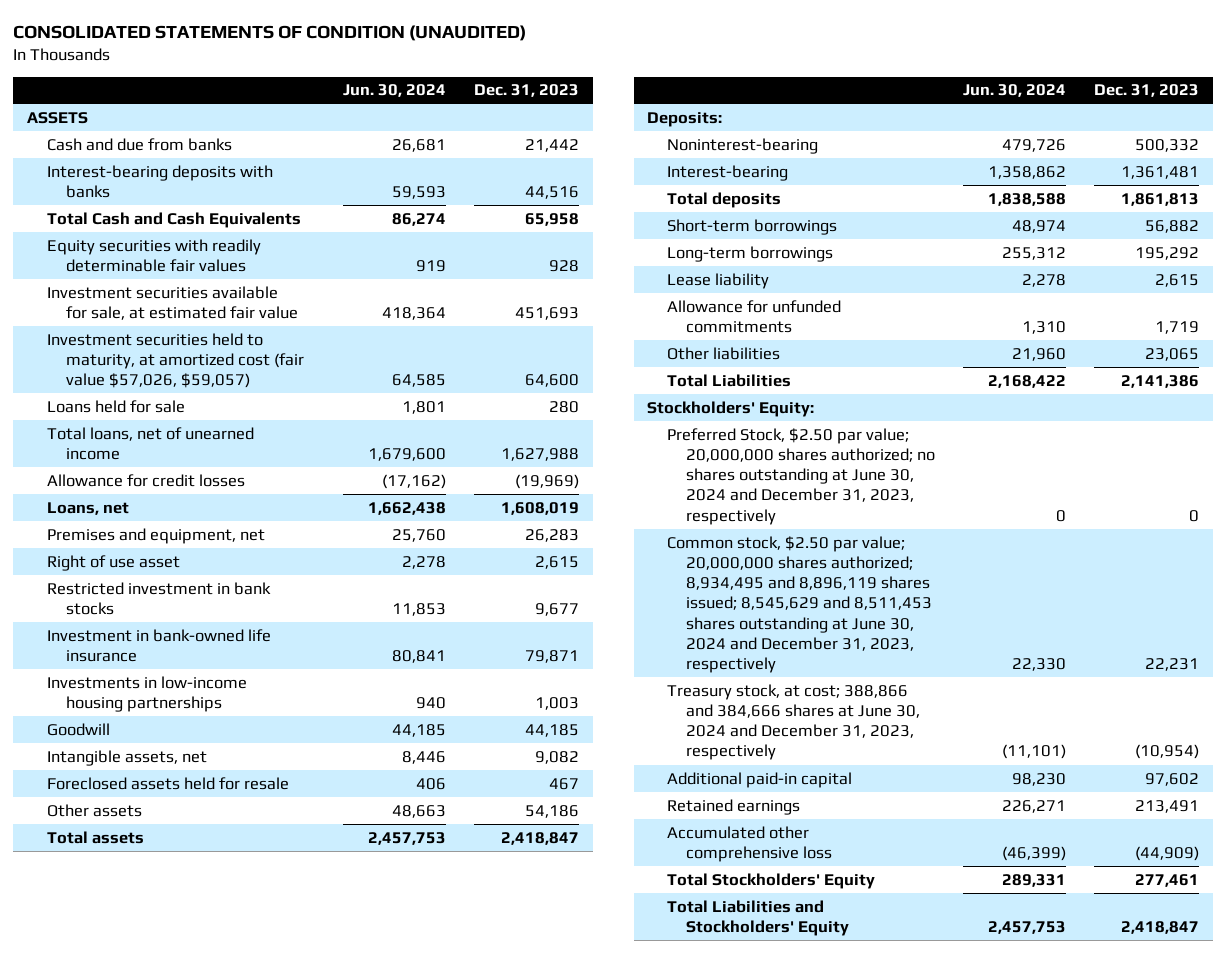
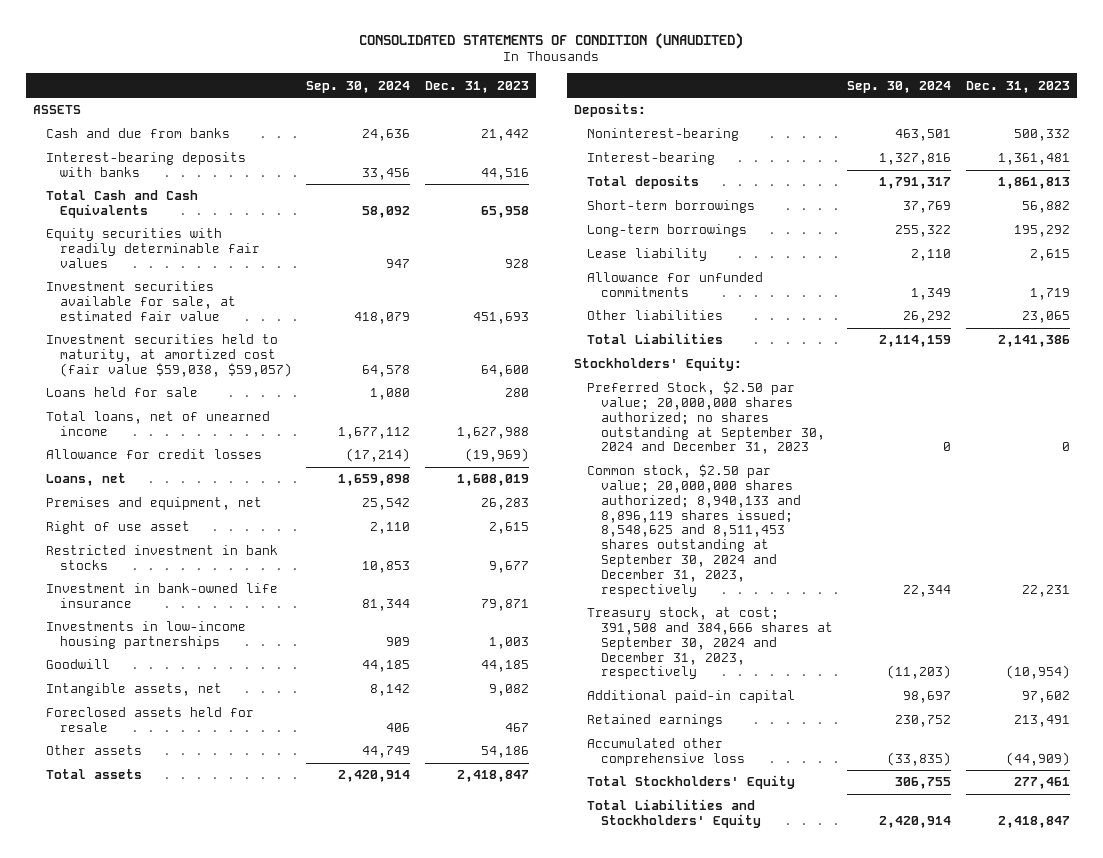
[342,84,446,98] Jun. 30, 2024 -> none
none -> [306,80,411,93] Sep. 30, 2024
[46,332,304,389] Investment securities held to maturity, at amortized cost (fair value $57,026, $59,057) -> [46,334,292,377] Investment securities held to maturity, at amortized cost (fair value $59,038, $59,057)
[666,427,936,525] Preferred Stock, $2.50 par value; 20,000,000 shares authorized; no shares outstanding at June 30, 2024 and December 31, 2023, respectively -> [587,381,826,455] Preferred Stock, $2.50 par value; 20,000,000 shares authorized; no shares outstanding at September 30, 2024 and December 31, 2023
[666,535,933,674] Common stock, $2.50 par value; 20,000,000 shares authorized; 8,934,495 and 8,896,119 shares issued; 8,545,629 and 8,511,453 shares outstanding at June 30, 2024 and December 31, 2023, respectively -> [587,464,802,597] Common stock, $2.50 par value; 20,000,000 shares authorized; 8,940,133 and 8,896,119 shares issued; 8,548,625 and 8,511,453 shares outstanding at September 30, 2024 and December 31, 2023, respectively
[666,683,921,761] Treasury stock, at cost; 388,866 and 384,666 shares at June 30, 2024 and December 31, 2023, respectively -> [587,607,834,680] Treasury stock, at cost; 391,508 and 384,666 shares at September 30, 2024 and December 31, 2023, respectively

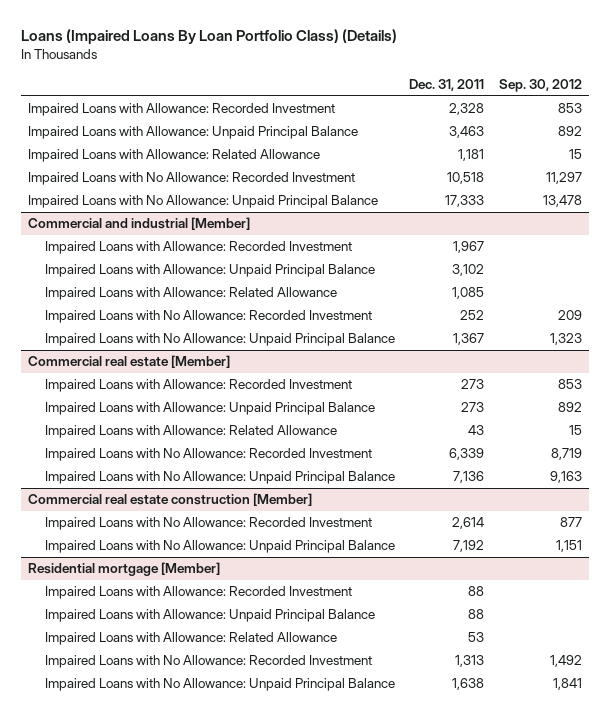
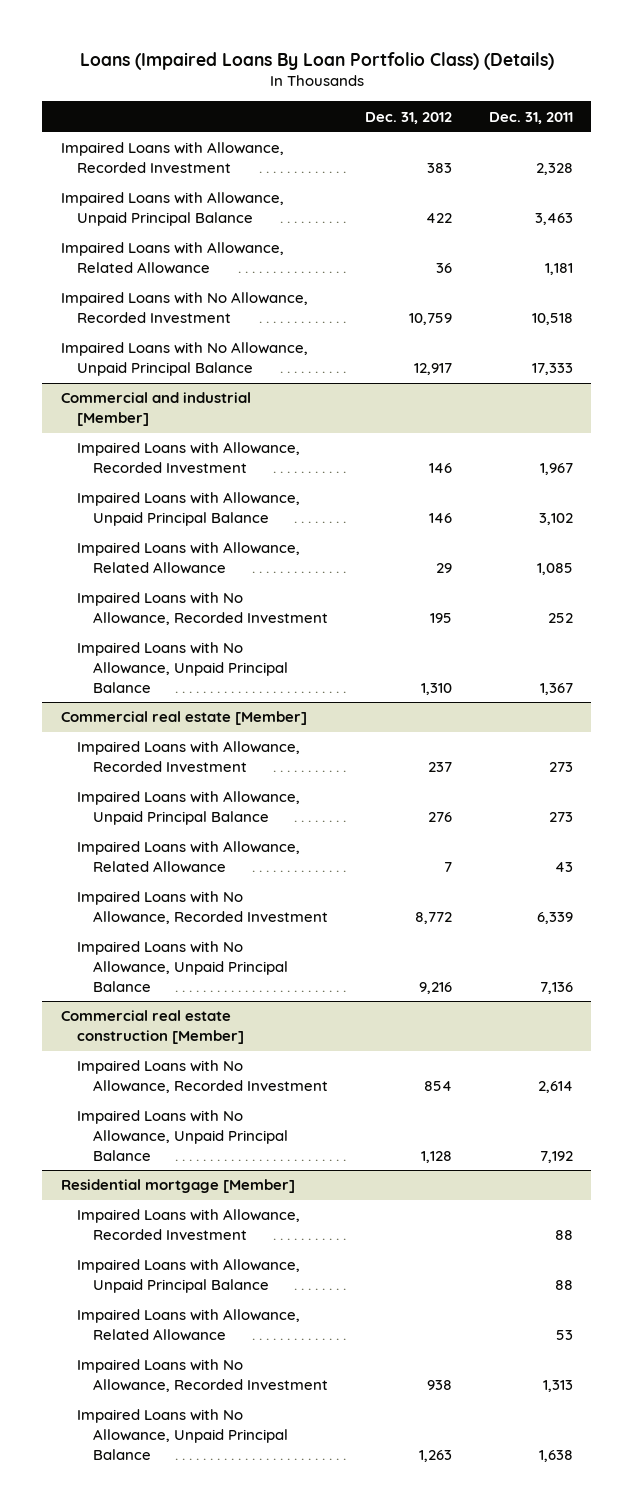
[498,78,582,92] Sep. 30, 2012 -> none
none -> [364,111,452,124] Dec. 31, 2012
[27,103,335,117] Impaired Loans with Allowance: Recorded Investment -> [60,142,284,174] Impaired Loans with Allowance, Recorded Investment
[27,126,358,140] Impaired Loans with Allowance: Unpaid Principal Balance -> [60,192,284,227] Impaired Loans with Allowance, Unpaid Principal Balance
[27,149,320,163] Impaired Loans with Allowance: Related Allowance -> [60,242,284,275] Impaired Loans with Allowance, Related Allowance
[27,172,355,186] Impaired Loans with No Allowance: Recorded Investment -> [60,292,308,324] Impaired Loans with No Allowance, Recorded Investment
[27,195,378,209] Impaired Loans with No Allowance: Unpaid Principal Balance -> [60,342,308,377] Impaired Loans with No Allowance, Unpaid Principal Balance
[45,241,353,255] Impaired Loans with Allowance: Recorded Investment -> [76,442,300,474] Impaired Loans with Allowance, Recorded Investment
[45,264,376,278] Impaired Loans with Allowance: Unpaid Principal Balance -> [76,492,300,527] Impaired Loans with Allowance, Unpaid Principal Balance
[45,287,338,301] Impaired Loans with Allowance: Related Allowance -> [76,542,300,575] Impaired Loans with Allowance, Related Allowance
[45,310,373,324] Impaired Loans with No Allowance: Recorded Investment -> [76,592,329,626] Impaired Loans with No Allowance, Recorded Investment
[45,333,396,347] Impaired Loans with No Allowance: Unpaid Principal Balance -> [76,642,289,693] Impaired Loans with No Allowance, Unpaid Principal Balance
[45,379,353,393] Impaired Loans with Allowance: Recorded Investment -> [76,741,300,773] Impaired Loans with Allowance, Recorded Investment
[45,402,376,416] Impaired Loans with Allowance: Unpaid Principal Balance -> [76,791,300,826] Impaired Loans with Allowance, Unpaid Principal Balance
[45,425,338,439] Impaired Loans with Allowance: Related Allowance -> [76,841,300,874] Impaired Loans with Allowance, Related Allowance
[45,448,373,462] Impaired Loans with No Allowance: Recorded Investment -> [76,891,329,925] Impaired Loans with No Allowance, Recorded Investment
[45,471,396,485] Impaired Loans with No Allowance: Unpaid Principal Balance -> [76,941,289,992] Impaired Loans with No Allowance, Unpaid Principal Balance
[45,517,373,531] Impaired Loans with No Allowance: Recorded Investment -> [76,1060,329,1094] Impaired Loans with No Allowance, Recorded Investment
[45,540,396,554] Impaired Loans with No Allowance: Unpaid Principal Balance -> [76,1110,289,1161] Impaired Loans with No Allowance, Unpaid Principal Balance
[45,586,353,600] Impaired Loans with Allowance: Recorded Investment -> [76,1209,300,1241] Impaired Loans with Allowance, Recorded Investment
[45,609,376,623] Impaired Loans with Allowance: Unpaid Principal Balance -> [76,1259,300,1294] Impaired Loans with Allowance, Unpaid Principal Balance
[45,632,338,646] Impaired Loans with Allowance: Related Allowance -> [76,1309,300,1342] Impaired Loans with Allowance, Related Allowance
[45,655,373,669] Impaired Loans with No Allowance: Recorded Investment -> [76,1359,329,1393] Impaired Loans with No Allowance, Recorded Investment
[45,678,396,692] Impaired Loans with No Allowance: Unpaid Principal Balance -> [76,1409,289,1460] Impaired Loans with No Allowance, Unpaid Principal Balance

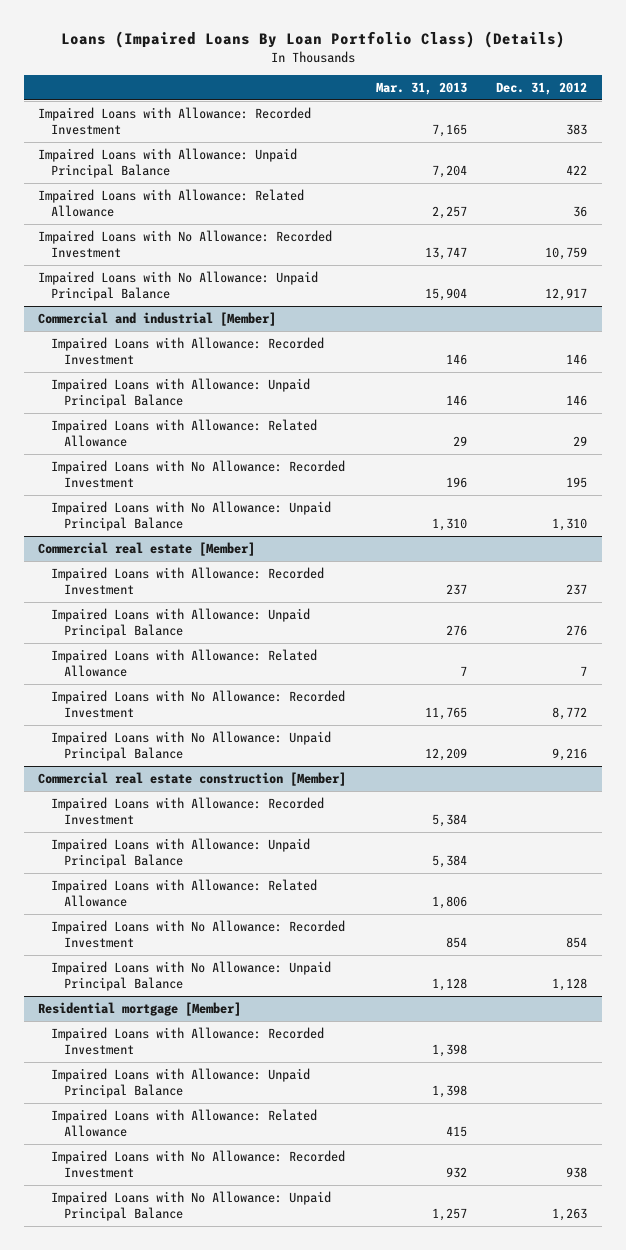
[488,111,573,124] Dec. 31, 2011 -> none
none -> [375,81,467,95] Mar. 31, 2013
[60,142,284,174] Impaired Loans with Allowance, Recorded Investment -> [38,107,312,135] Impaired Loans with Allowance: Recorded Investment
[60,192,284,227] Impaired Loans with Allowance, Unpaid Principal Balance -> [38,148,298,178] Impaired Loans with Allowance: Unpaid Principal Balance
[60,242,284,275] Impaired Loans with Allowance, Related Allowance -> [38,189,305,217] Impaired Loans with Allowance: Related Allowance
[60,292,308,324] Impaired Loans with No Allowance, Recorded Investment -> [38,230,333,258] Impaired Loans with No Allowance: Recorded Investment
[60,342,308,377] Impaired Loans with No Allowance, Unpaid Principal Balance -> [38,271,319,301] Impaired Loans with No Allowance: Unpaid Principal Balance
[76,442,300,474] Impaired Loans with Allowance, Recorded Investment -> [51,337,325,365] Impaired Loans with Allowance: Recorded Investment
[76,492,300,527] Impaired Loans with Allowance, Unpaid Principal Balance -> [51,378,311,408] Impaired Loans with Allowance: Unpaid Principal Balance
[76,542,300,575] Impaired Loans with Allowance, Related Allowance -> [51,419,318,447] Impaired Loans with Allowance: Related Allowance
[76,592,329,626] Impaired Loans with No Allowance, Recorded Investment -> [51,460,346,488] Impaired Loans with No Allowance: Recorded Investment
[76,642,289,693] Impaired Loans with No Allowance, Unpaid Principal Balance -> [51,501,332,531] Impaired Loans with No Allowance: Unpaid Principal Balance
[76,741,300,773] Impaired Loans with Allowance, Recorded Investment -> [51,567,325,595] Impaired Loans with Allowance: Recorded Investment
[76,791,300,826] Impaired Loans with Allowance, Unpaid Principal Balance -> [51,608,311,638] Impaired Loans with Allowance: Unpaid Principal Balance
[76,841,300,874] Impaired Loans with Allowance, Related Allowance -> [51,649,318,677] Impaired Loans with Allowance: Related Allowance
[76,891,329,925] Impaired Loans with No Allowance, Recorded Investment -> [51,690,346,718] Impaired Loans with No Allowance: Recorded Investment
[76,941,289,992] Impaired Loans with No Allowance, Unpaid Principal Balance -> [51,731,332,761] Impaired Loans with No Allowance: Unpaid Principal Balance
none -> [51,797,325,825] Impaired Loans with Allowance: Recorded Investment
none -> [51,838,311,868] Impaired Loans with Allowance: Unpaid Principal Balance
none -> [51,879,318,907] Impaired Loans with Allowance: Related Allowance
[76,1060,329,1094] Impaired Loans with No Allowance, Recorded Investment -> [51,920,346,948] Impaired Loans with No Allowance: Recorded Investment
[76,1110,289,1161] Impaired Loans with No Allowance, Unpaid Principal Balance -> [51,961,332,991] Impaired Loans with No Allowance: Unpaid Principal Balance
[76,1209,300,1241] Impaired Loans with Allowance, Recorded Investment -> [51,1027,325,1055] Impaired Loans with Allowance: Recorded Investment
[76,1259,300,1294] Impaired Loans with Allowance, Unpaid Principal Balance -> [51,1068,311,1098] Impaired Loans with Allowance: Unpaid Principal Balance
[76,1309,300,1342] Impaired Loans with Allowance, Related Allowance -> [51,1109,318,1137] Impaired Loans with Allowance: Related Allowance
[76,1359,329,1393] Impaired Loans with No Allowance, Recorded Investment -> [51,1150,346,1178] Impaired Loans with No Allowance: Recorded Investment
[76,1409,289,1460] Impaired Loans with No Allowance, Unpaid Principal Balance -> [51,1191,332,1221] Impaired Loans with No Allowance: Unpaid Principal Balance

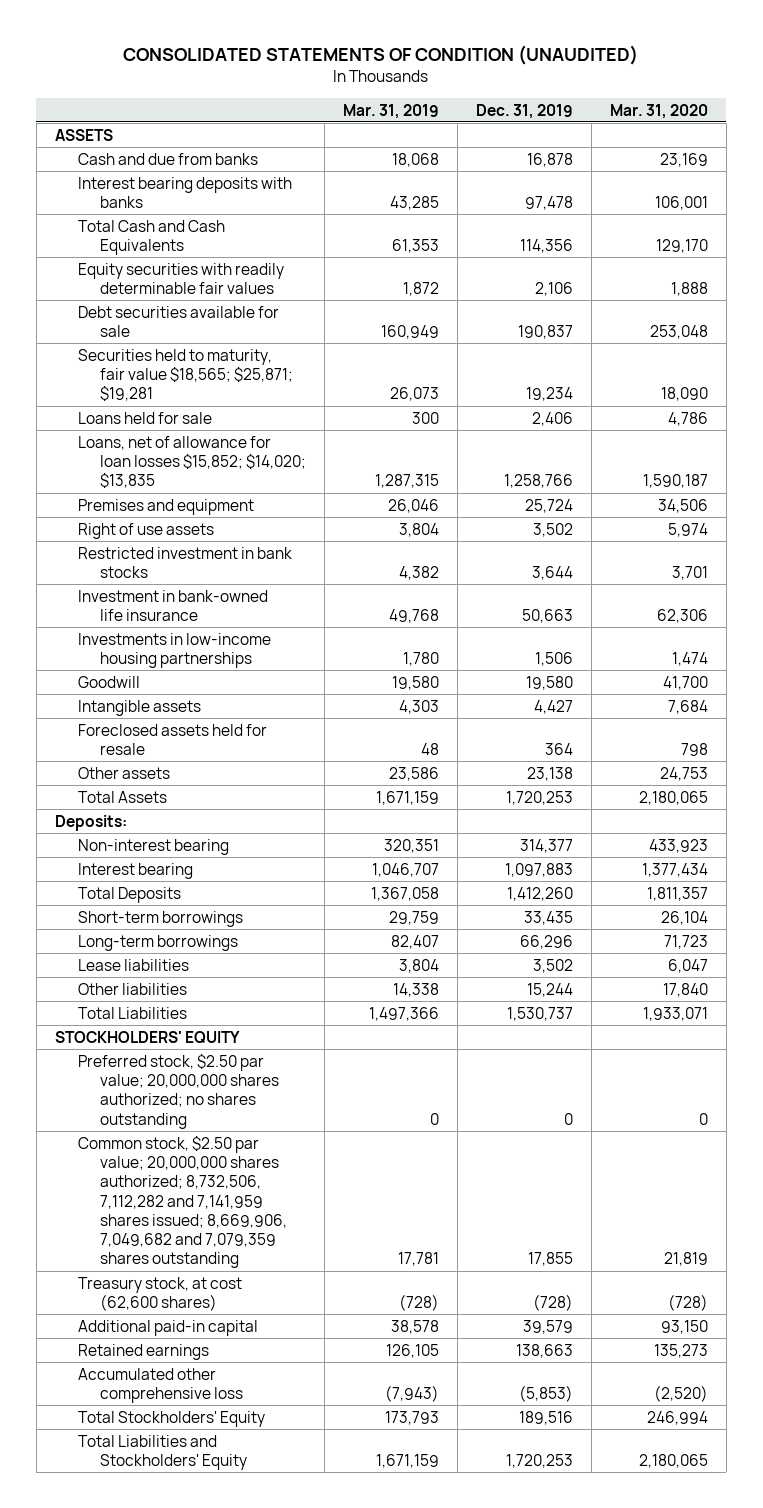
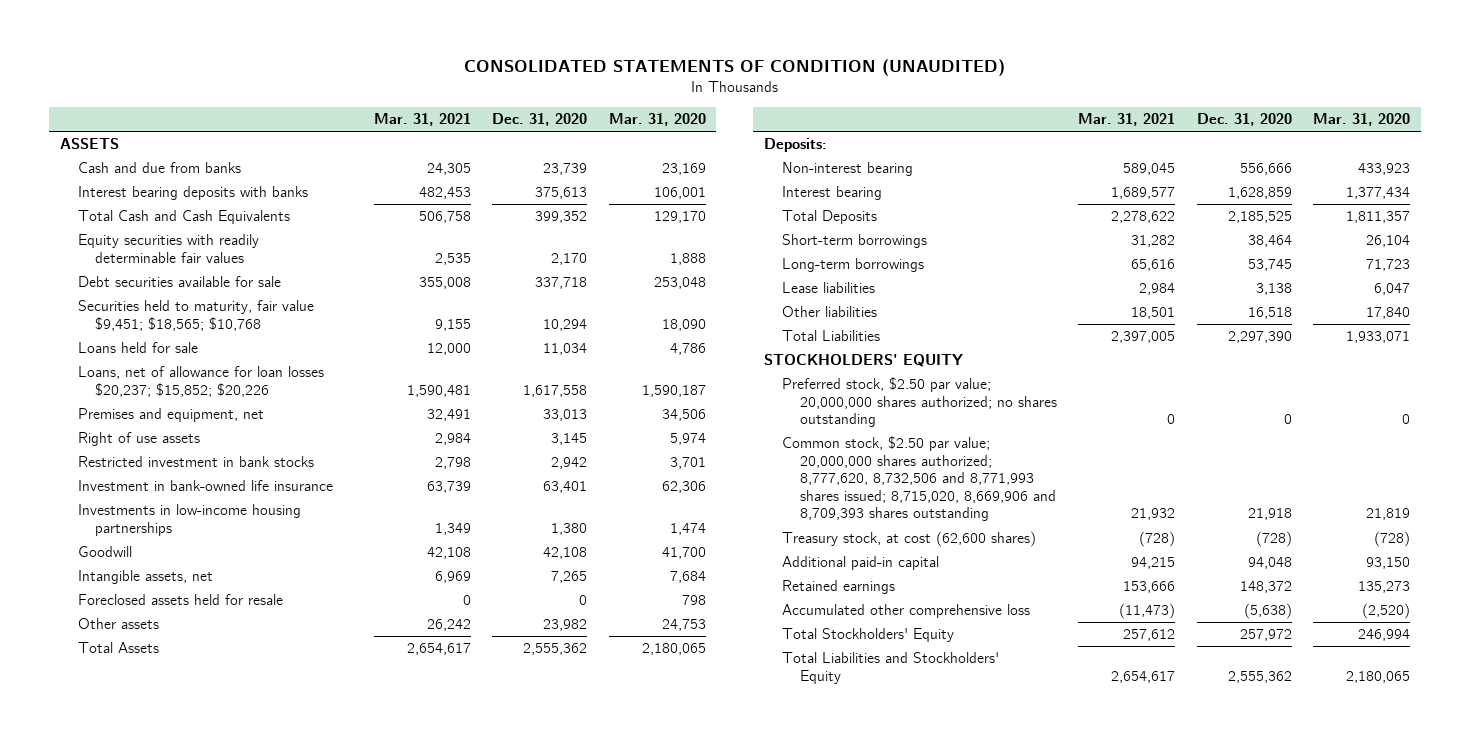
[343,103,440,119] Mar. 31, 2019 -> none
[476,103,574,119] Dec. 31, 2019 -> none
none -> [373,112,471,126] Mar. 31, 2021
none -> [492,112,588,126] Dec. 31, 2020
[77,348,294,402] Securities held to maturity, fair value $18,565; $25,871; $19,281 -> [77,300,314,331] Securities held to maturity, fair value $9,451; $18,565; $10,768
[77,435,307,489] Loans, net of allowance for loan losses $15,852; $14,020; $13,835 -> [77,366,324,397] Loans, net of allowance for loan losses $20,237; $15,852; $20,226
[77,498,254,515] Premises and equipment -> [77,408,264,423] Premises and equipment, net
[77,699,201,716] Intangible assets -> [77,570,213,585] Intangible assets, net
[77,1135,288,1269] Common stock, $2.50 par value; 20,000,000 shares authorized; 8,732,506, 7,112,282 and 7,141,959 shares issued; 8,669,906, 7,049,682 and 7,079,359 shares outstanding -> [781,436,1056,522] Common stock, $2.50 par value; 20,000,000 shares authorized; 8,777,620, 8,732,506 and 8,771,993 shares issued; 8,715,020, 8,669,906 and 8,709,393 shares outstanding

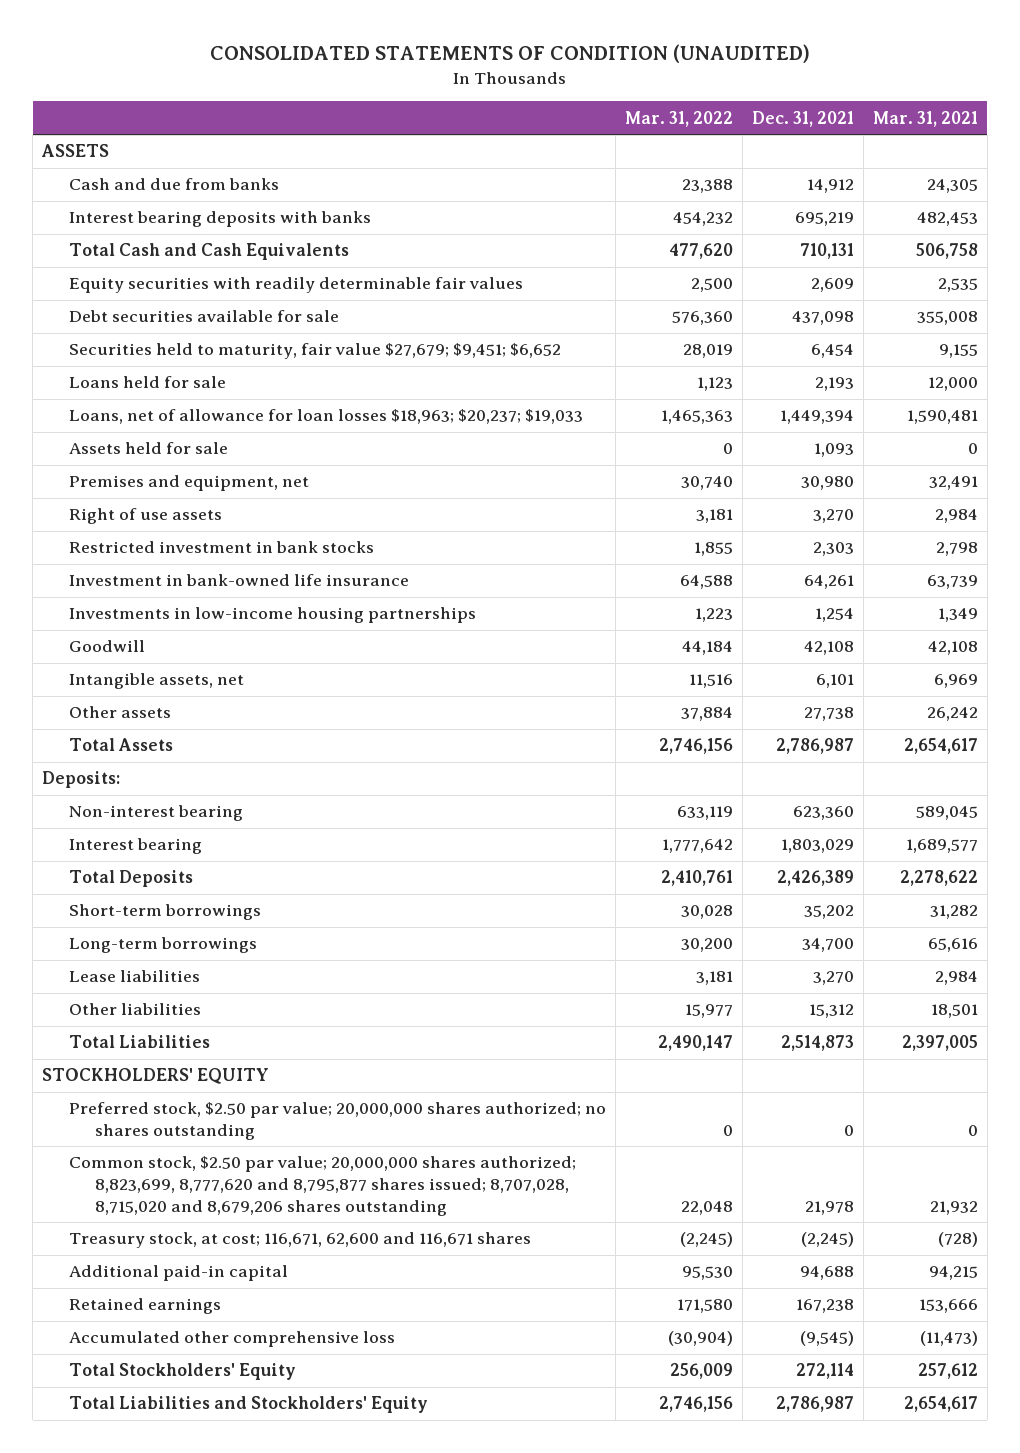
[492,112,588,126] Dec. 31, 2020 -> none
[608,112,706,126] Mar. 31, 2020 -> none
none -> [624,110,733,127] Mar. 31, 2022
none -> [751,110,854,127] Dec. 31, 2021
[77,300,314,331] Securities held to maturity, fair value $9,451; $18,565; $10,768 -> [68,343,561,360] Securities held to maturity, fair value $27,679; $9,451; $6,652
[77,366,324,397] Loans, net of allowance for loan losses $20,237; $15,852; $20,226 -> [68,409,583,425] Loans, net of allowance for loan losses $18,963; $20,237; $19,033
none -> [68,442,228,455] Assets held for sale
[77,594,283,606] Foreclosed assets held for resale -> none
[781,436,1056,522] Common stock, $2.50 par value; 20,000,000 shares authorized; 8,777,620, 8,732,506 and 8,771,993 shares issued; 8,715,020, 8,669,906 and 8,709,393 shares outstanding -> [68,1156,576,1216] Common stock, $2.50 par value; 20,000,000 shares authorized; 8,823,699, 8,777,620 and 8,795,877 shares issued; 8,707,028, 8,715,020 and 8,679,206 shares outstanding
[781,531,1036,548] Treasury stock, at cost (62,600 shares) -> [68,1232,531,1249] Treasury stock, at cost; 116,671, 62,600 and 116,671 shares

